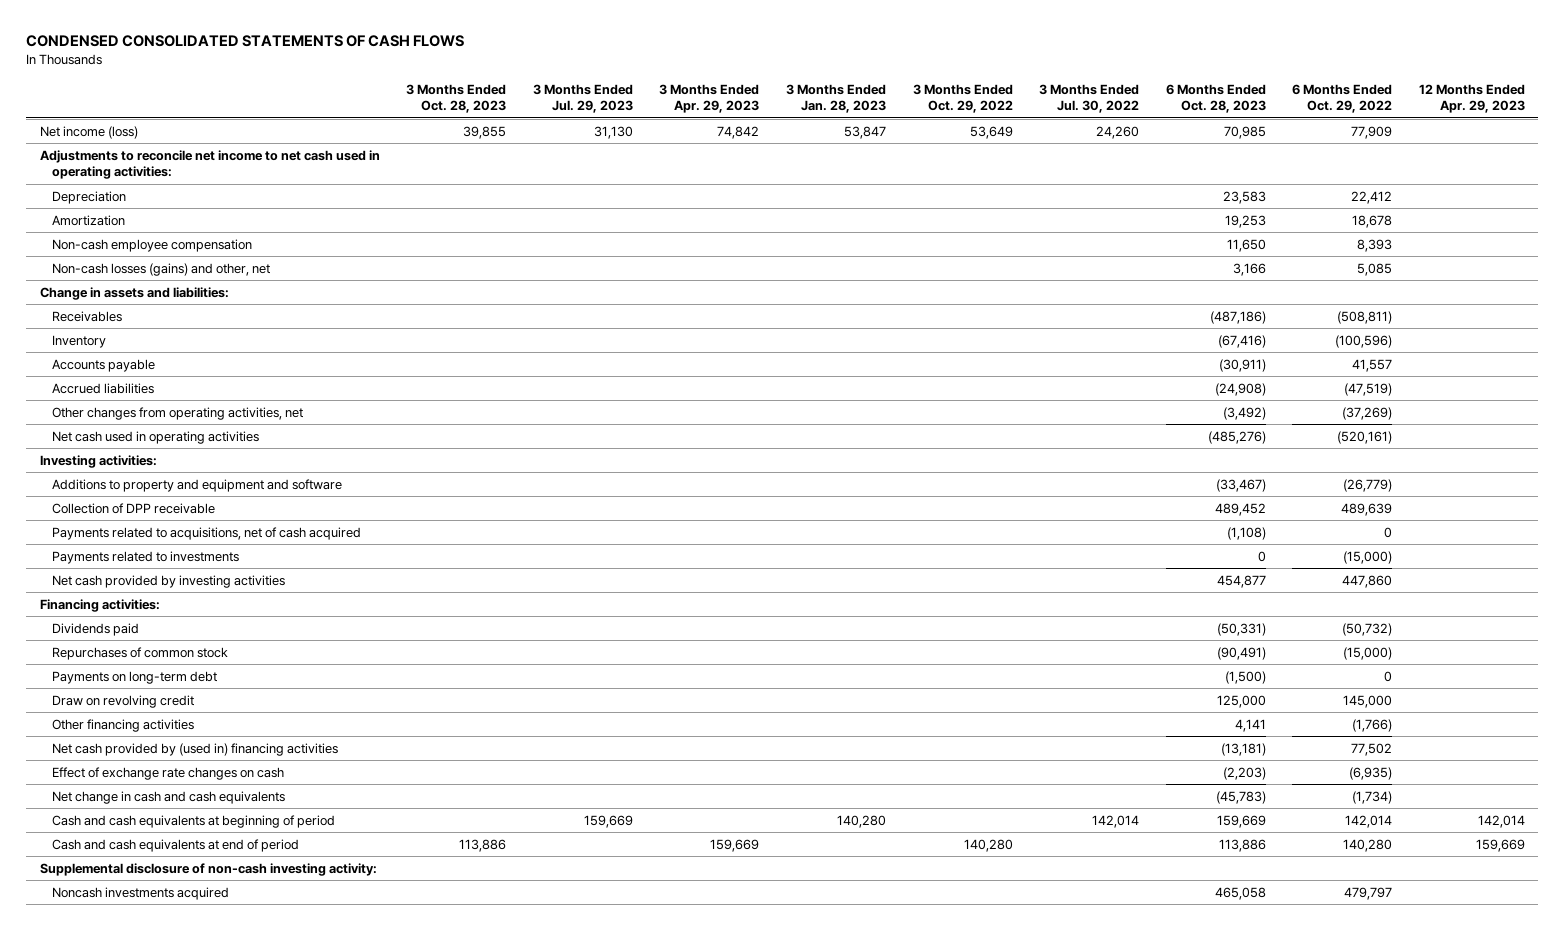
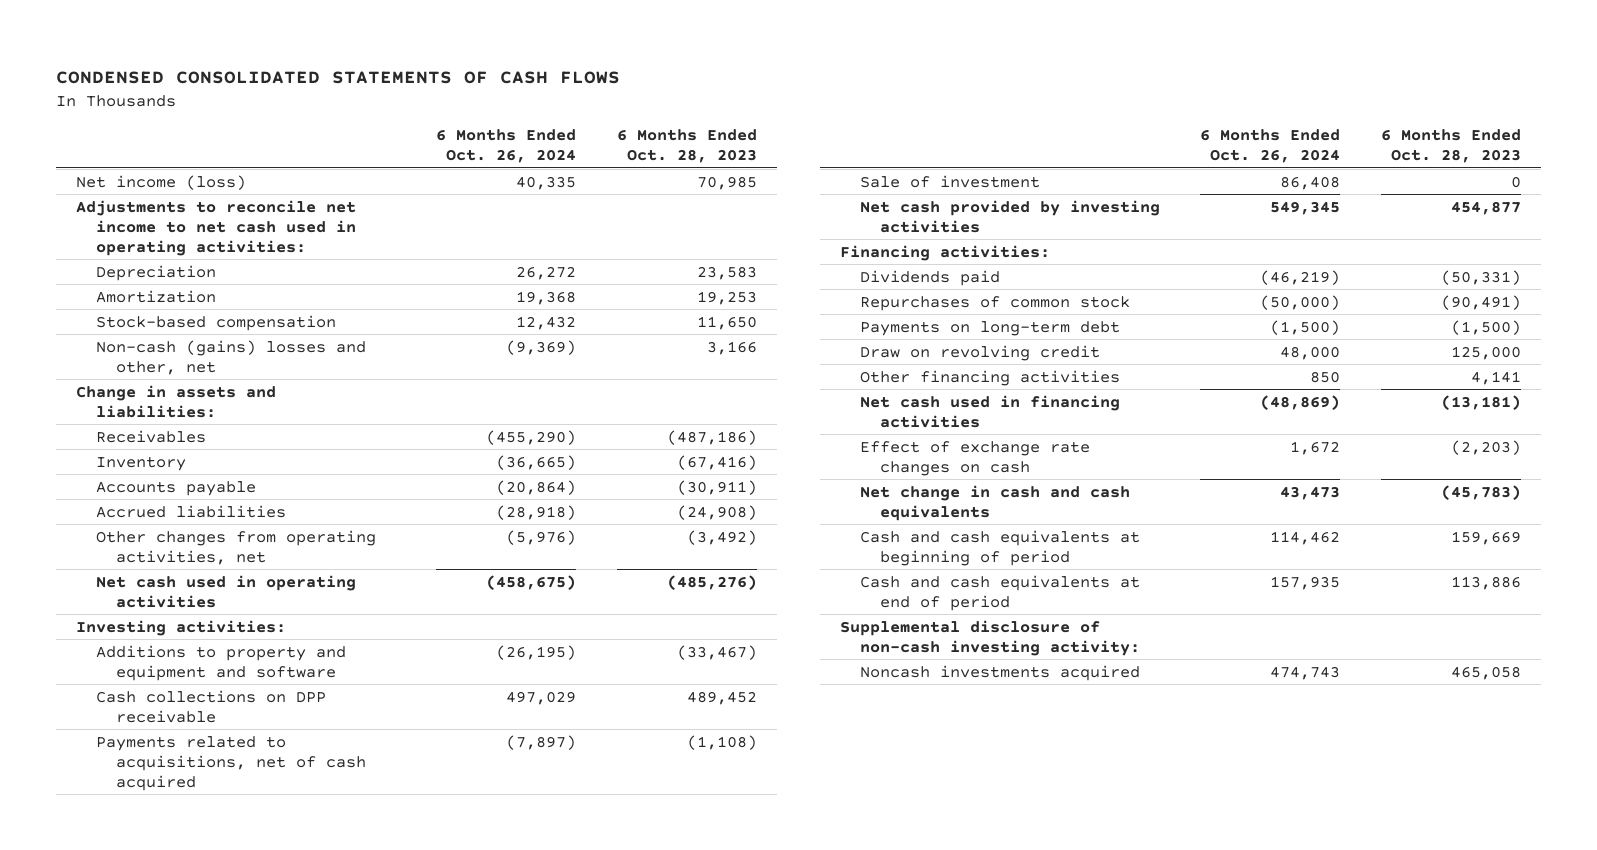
[406,83,507,114] 3 Months Ended Oct. 28, 2023 -> none
[532,83,633,114] 3 Months Ended Jul. 29, 2023 -> none
[659,83,760,114] 3 Months Ended Apr. 29, 2023 -> none
[786,83,887,114] 3 Months Ended Jan. 28, 2023 -> none
[912,83,1013,114] 3 Months Ended Oct. 29, 2022 -> none
[1039,83,1140,114] 3 Months Ended Jul. 30, 2022 -> none
[1292,83,1393,114] 6 Months Ended Oct. 29, 2022 -> none
[1419,83,1526,114] 12 Months Ended Apr. 29, 2023 -> none
none -> [436,129,577,164] 6 Months Ended Oct. 26, 2024
[52,238,253,252] Non-cash employee compensation -> [95,314,336,331] Stock-based compensation
[52,262,271,276] Non-cash losses (gains) and other, net -> [95,339,366,375] Non-cash (gains) losses and other, net
[52,502,216,514] Collection of DPP receivable -> [95,689,326,723] Cash collections on DPP receivable
[52,550,240,564] Payments related to investments -> none
none -> [859,174,1040,188] Sale of investment
[52,742,339,756] Net cash provided by (used in) financing activities -> [859,394,1120,428] Net cash used in financing activities

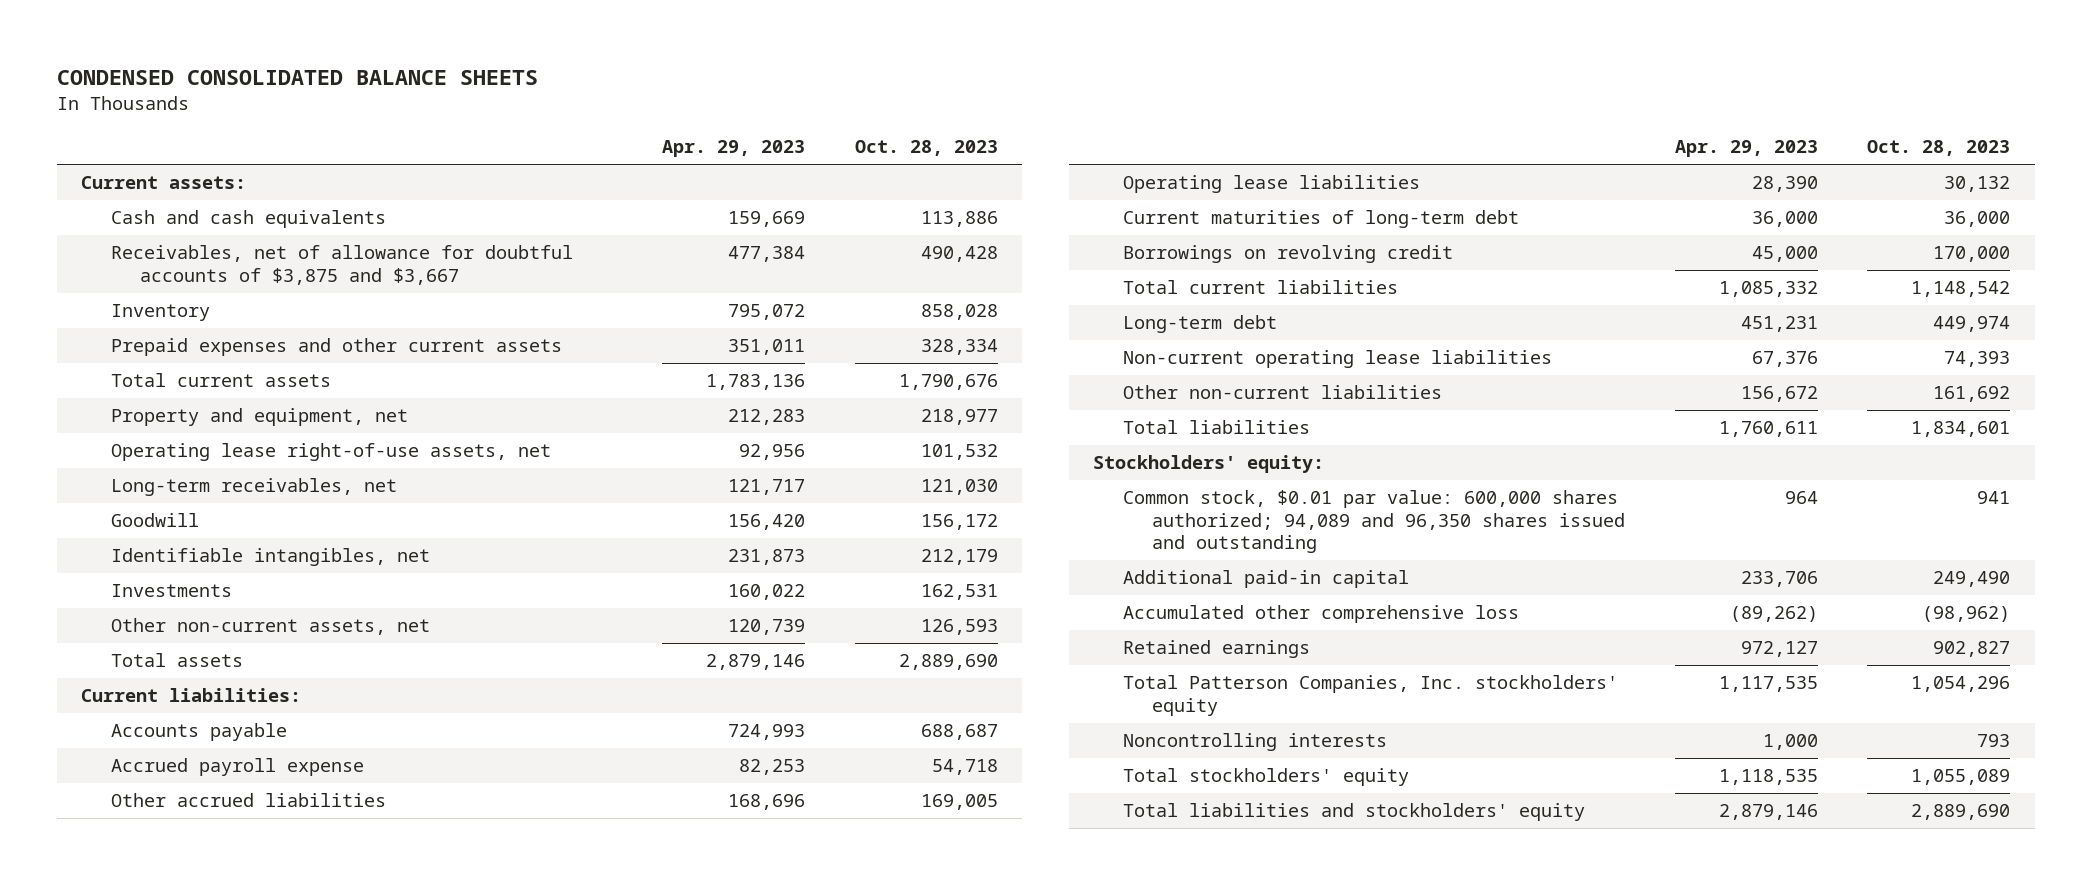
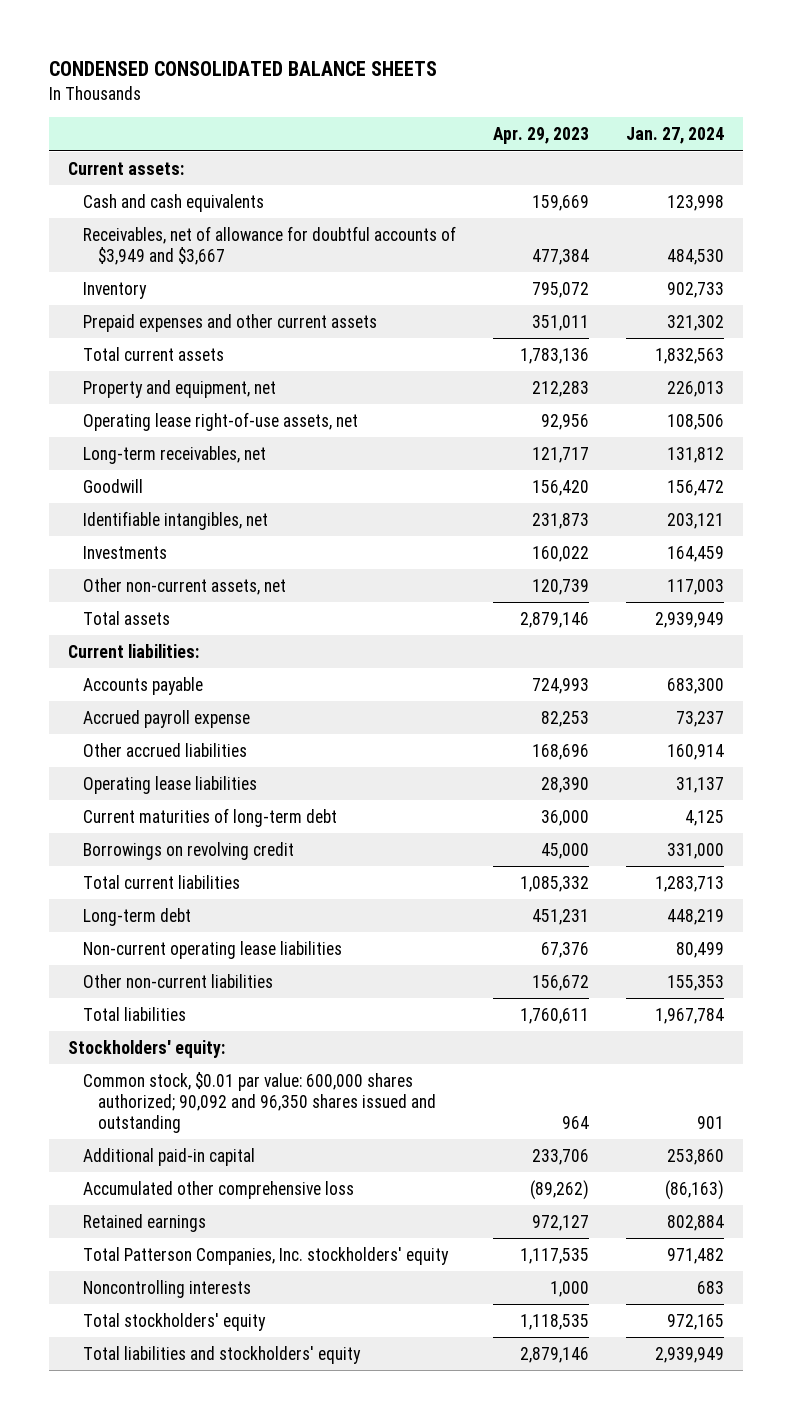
[854,140,998,157] Oct. 28, 2023 -> none
none -> [626,127,725,145] Jan. 27, 2024
[110,245,573,285] Receivables, net of allowance for doubtful accounts of $3,875 and $3,667 -> [83,225,457,265] Receivables, net of allowance for doubtful accounts of $3,949 and $3,667
[1122,490,1626,554] Common stock, $0.01 par value: 600,000 shares authorized; 94,089 and 96,350 shares issued and outstanding -> [83,1071,437,1133] Common stock, $0.01 par value: 600,000 shares authorized; 90,092 and 96,350 shares issued and outstanding

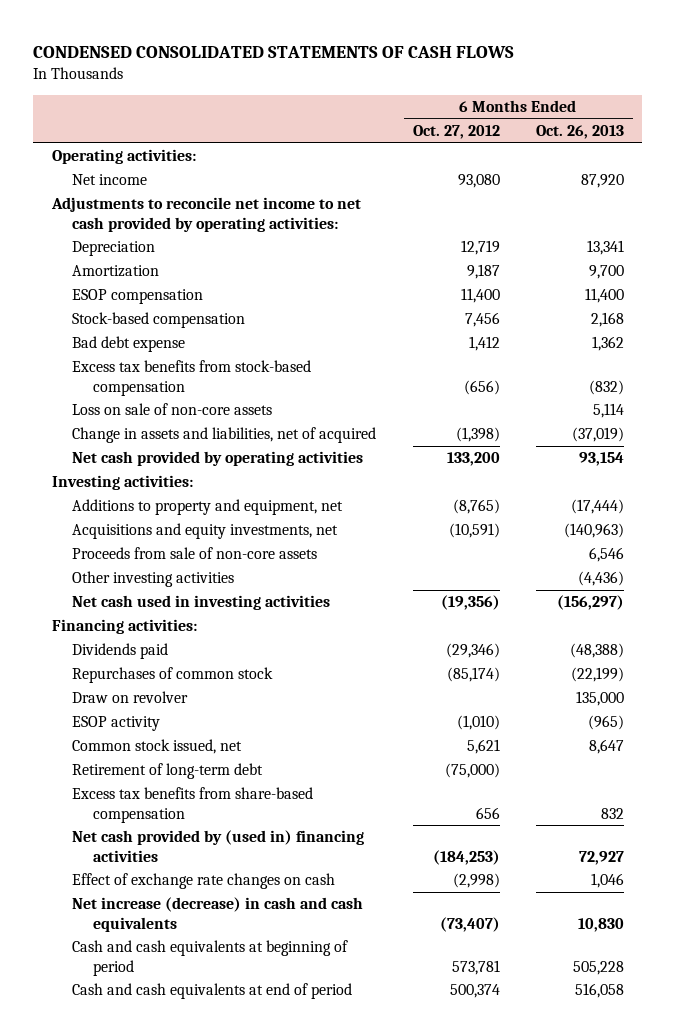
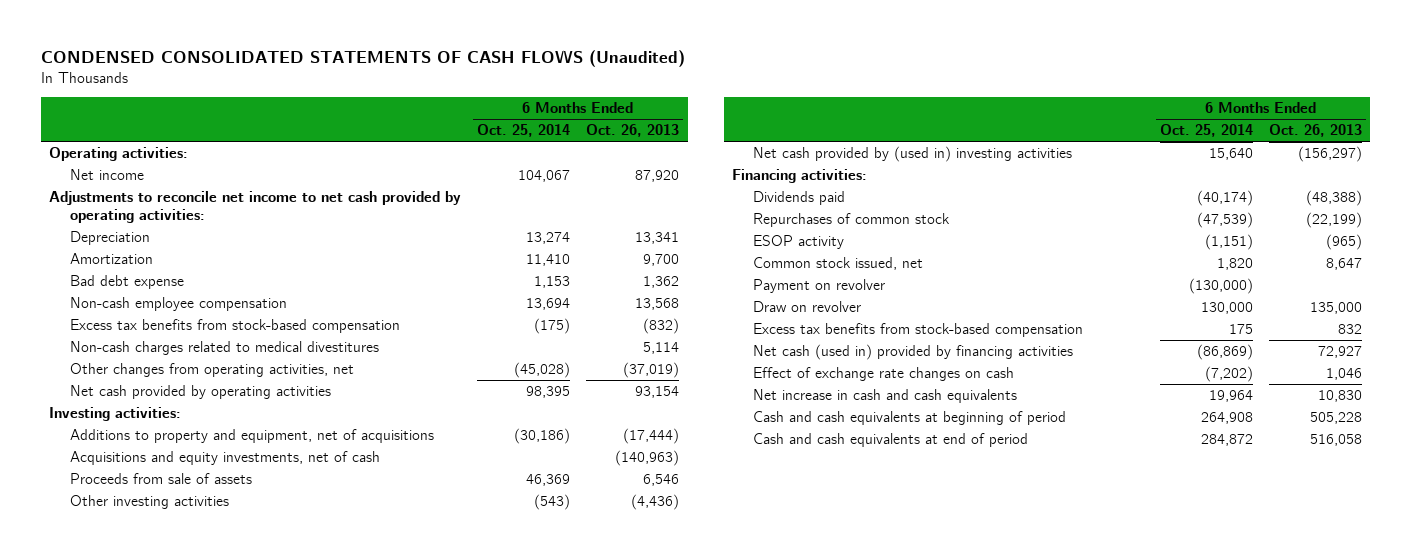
[33,45,515,58] CONDENSED CONSOLIDATED STATEMENTS OF CASH FLOWS -> [40,50,685,68] CONDENSED CONSOLIDATED STATEMENTS OF CASH FLOWS (Unaudited)
[412,125,500,140] Oct. 27, 2012 -> none
none -> [477,124,571,138] Oct. 25, 2014
[72,289,204,305] ESOP compensation -> none
[72,312,246,329] Stock-based compensation -> none
none -> [70,296,288,311] Non-cash employee compensation
[72,403,273,416] Loss on sale of non-core assets -> [70,340,380,355] Non-cash charges related to medical divestitures
[72,427,377,444] Change in assets and liabilities, net of acquired -> [70,362,355,377] Other changes from operating activities, net
[72,499,344,516] Additions to property and equipment, net -> [70,428,435,443] Additions to property and equipment, net of acquisitions
[72,523,339,540] Acquisitions and equity investments, net -> [70,450,381,465] Acquisitions and equity investments, net of cash
[72,547,318,560] Proceeds from sale of non-core assets -> [70,472,253,484] Proceeds from sale of assets
[72,595,331,611] Net cash used in investing activities -> [753,145,1073,162] Net cash provided by (used in) investing activities
[72,763,264,780] Retirement of long-term debt -> none
none -> [753,278,886,293] Payment on revolver
[72,691,189,704] Draw on revolver -> [753,300,862,312] Draw on revolver
[72,787,314,823] Excess tax benefits from share-based compensation -> [753,322,1084,337] Excess tax benefits from stock-based compensation
[72,830,365,862] Net cash provided by (used in) financing activities -> [753,343,1074,360] Net cash (used in) provided by financing activities
[72,897,364,932] Net increase (decrease) in cash and cash equivalents -> [753,388,1018,403] Net increase in cash and cash equivalents

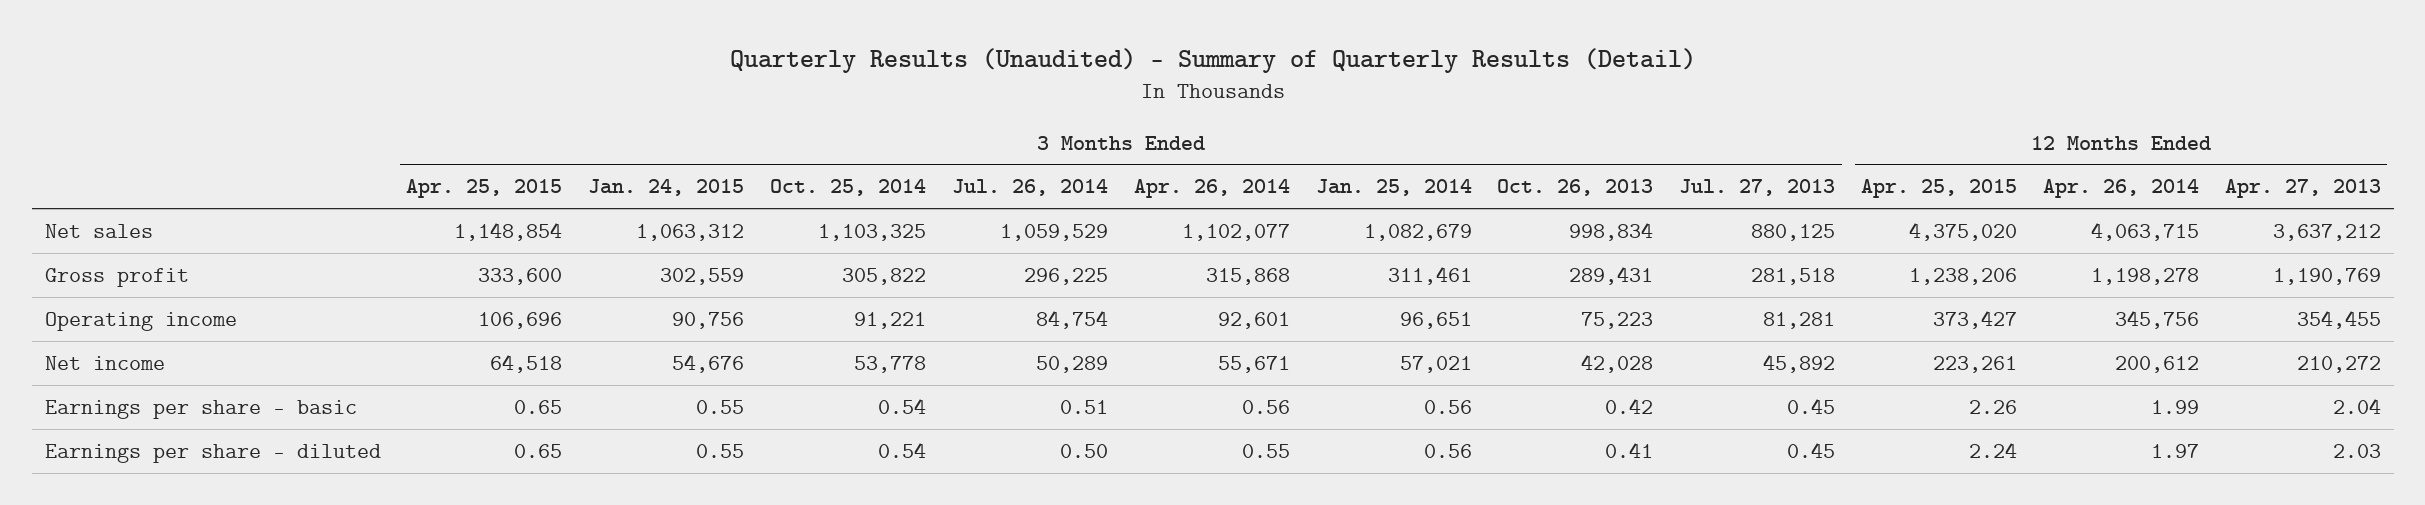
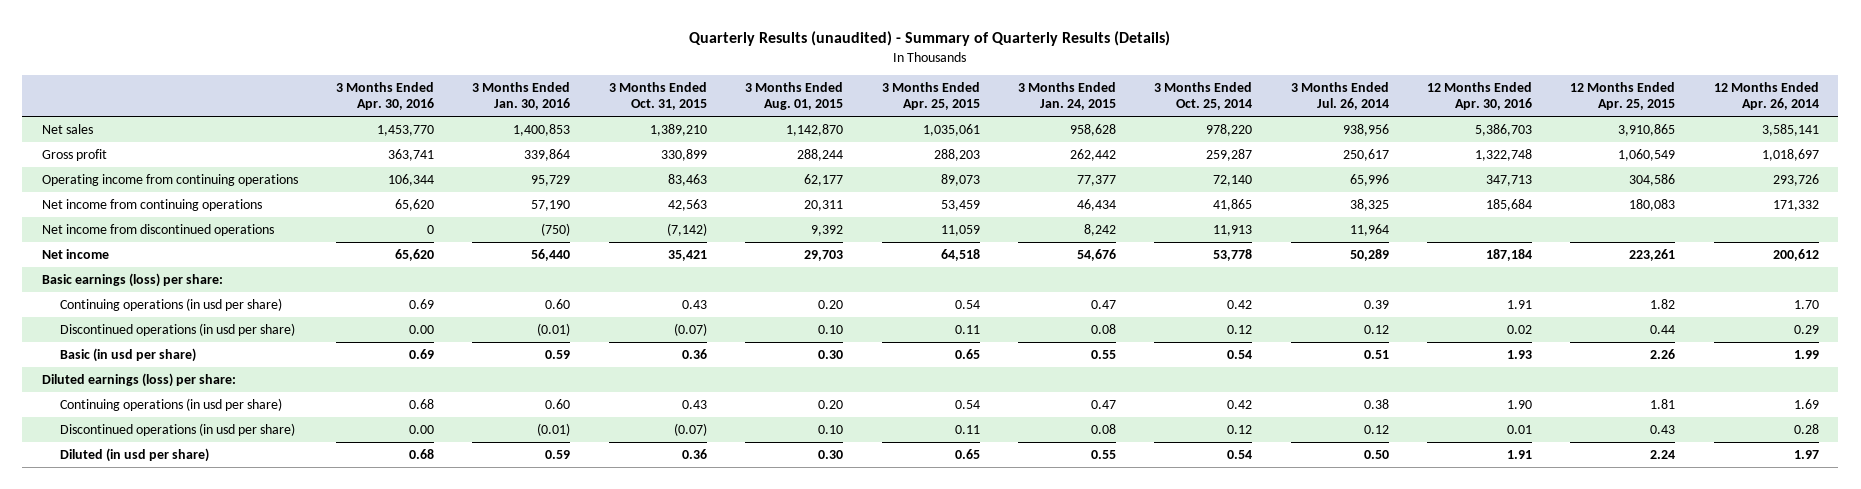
[729,48,1696,74] Quarterly Results (Unaudited) - Summary of Quarterly Results (Detail) -> [689,31,1171,47] Quarterly Results (unaudited) - Summary of Quarterly Results (Details)
[1133,179,1290,199] Apr. 26, 2014 -> none
[1315,179,1472,197] Jan. 25, 2014 -> none
[1497,179,1654,197] Oct. 26, 2013 -> none
[1679,179,1836,197] Jul. 27, 2013 -> none
[2224,179,2381,199] Apr. 27, 2013 -> none
none -> [336,82,435,111] 3 Months Ended Apr. 30, 2016
none -> [472,82,571,111] 3 Months Ended Jan. 30, 2016
none -> [608,82,707,111] 3 Months Ended Oct. 31, 2015
none -> [745,82,844,111] 3 Months Ended Aug. 01, 2015
none -> [1427,82,1533,111] 12 Months Ended Apr. 30, 2016
[454,221,563,241] 1,148,854 -> [922,123,980,136] 1,035,061
[636,223,745,241] 1,063,312 -> [1069,123,1116,136] 958,628
[818,223,927,241] 1,103,325 -> [1206,123,1253,136] 978,220
[999,223,1108,241] 1,059,529 -> [1342,123,1389,136] 938,956
[1909,221,2018,241] 4,375,020 -> [1618,123,1676,136] 3,910,865
[2090,221,2199,241] 4,063,715 -> [1761,123,1819,136] 3,585,141
[478,267,563,285] 333,600 -> [933,148,980,161] 288,203
[660,267,745,285] 302,559 -> [1069,148,1116,161] 262,442
[842,267,927,285] 305,822 -> [1206,148,1253,161] 259,287
[1023,267,1108,285] 296,225 -> [1342,148,1389,161] 250,617
[1909,267,2018,285] 1,238,206 -> [1618,148,1676,161] 1,060,549
[2090,267,2199,285] 1,198,278 -> [1761,148,1819,161] 1,018,697
[44,311,237,331] Operating income -> [41,173,298,186] Operating income from continuing operations
[478,311,563,329] 106,696 -> [940,173,980,186] 89,073
[672,311,745,329] 90,756 -> [1076,174,1116,186] 77,377
[854,311,927,329] 91,221 -> [1213,174,1253,186] 72,140
[1035,309,1108,329] 84,754 -> [1349,173,1389,186] 65,996
[1933,309,2018,329] 373,427 -> [1629,173,1676,186] 304,586
[2114,309,2199,329] 345,756 -> [1772,173,1819,186] 293,726
none -> [41,198,262,211] Net income from continuing operations
none -> [41,223,274,236] Net income from discontinued operations
none -> [41,272,223,287] Basic earnings (loss) per share:
none -> [59,297,282,311] Continuing operations (in usd per share)
none -> [59,322,295,336] Discontinued operations (in usd per share)
[44,399,357,419] Earnings per share - basic -> [59,347,196,362] Basic (in usd per share)
none -> [41,372,236,387] Diluted earnings (loss) per share:
none -> [59,397,282,411] Continuing operations (in usd per share)
none -> [59,422,295,436] Discontinued operations (in usd per share)
[44,443,381,463] Earnings per share - diluted -> [59,447,209,462] Diluted (in usd per share)

